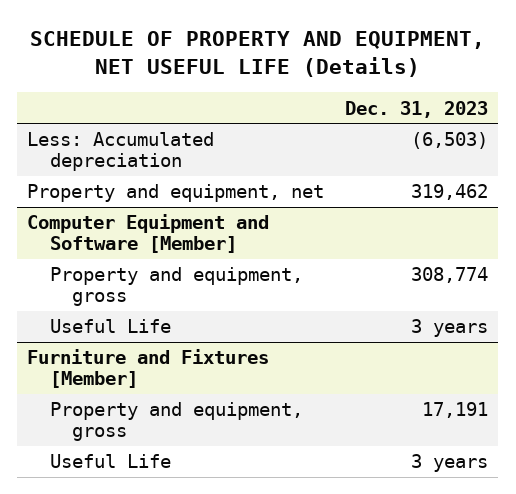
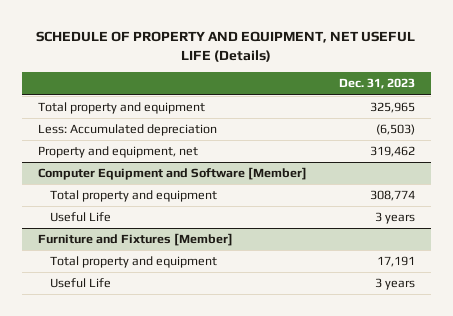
none -> [37,102,205,115] Total property and equipment
[49,267,303,307] Property and equipment, gross -> [50,190,218,203] Total property and equipment
[49,402,303,442] Property and equipment, gross -> [50,256,218,269] Total property and equipment

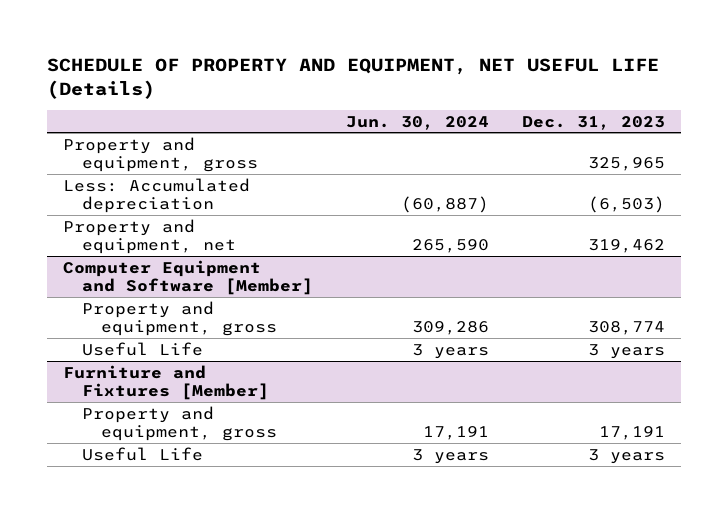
none -> [346,115,490,130] Jun. 30, 2024
[37,102,205,115] Total property and equipment -> [63,136,259,172] Property and equipment, gross
[50,190,218,203] Total property and equipment -> [82,300,278,336] Property and equipment, gross
[50,256,218,269] Total property and equipment -> [82,405,278,441] Property and equipment, gross

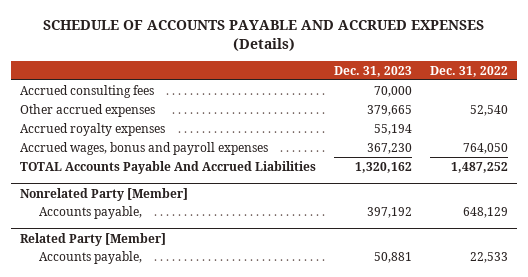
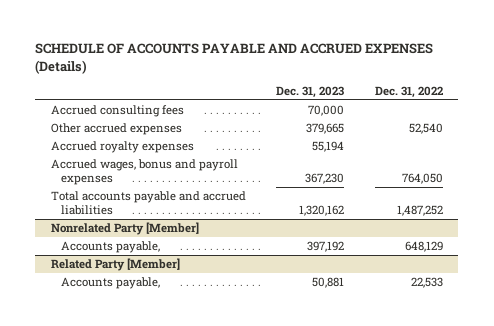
[19,160,316,174] TOTAL Accounts Payable And Accrued Liabilities -> [50,190,246,216] Total accounts payable and accrued liabilities

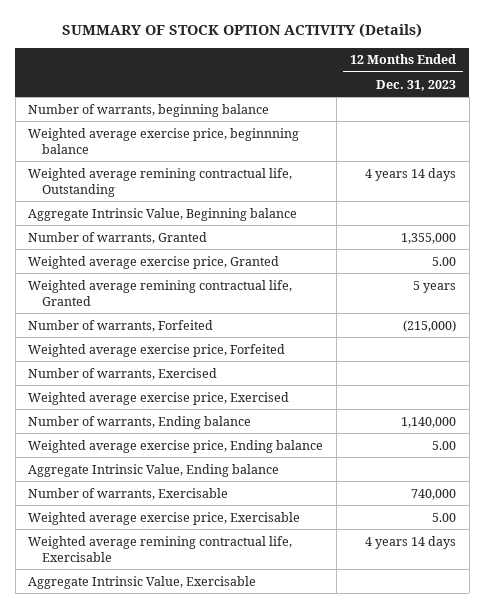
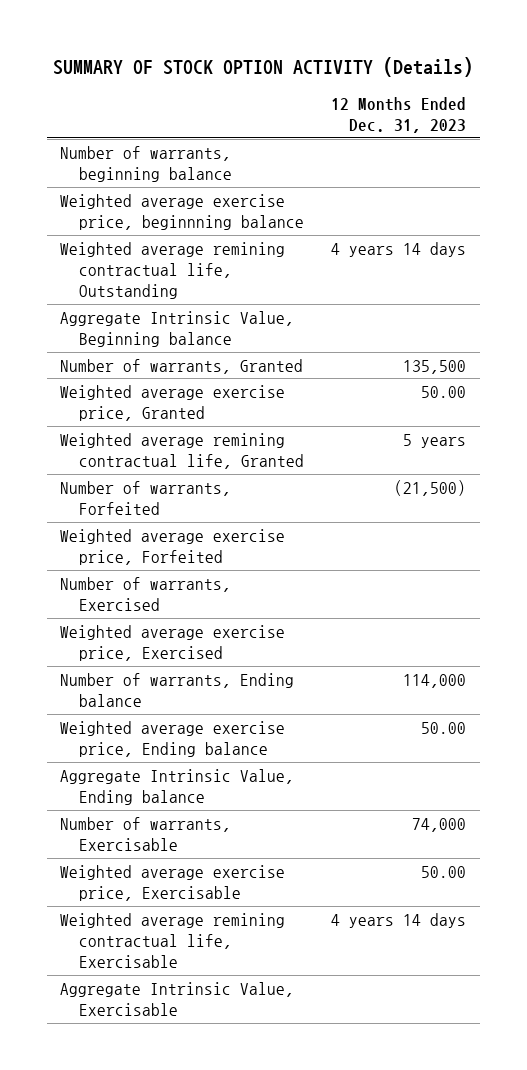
[400,232,456,244] 1,355,000 -> [403,359,467,374] 135,500
[431,256,456,266] 5.00 -> [421,385,467,398] 50.00
[402,319,456,332] (215,000) -> [394,479,467,496] (21,500)
[400,416,456,428] 1,140,000 -> [403,673,467,688] 114,000
[431,440,456,450] 5.00 -> [421,721,467,734] 50.00
[410,488,456,500] 740,000 -> [412,817,467,832] 74,000
[431,512,456,522] 5.00 -> [421,865,467,878] 50.00

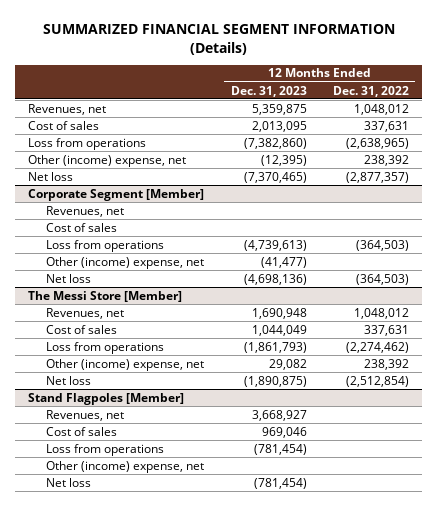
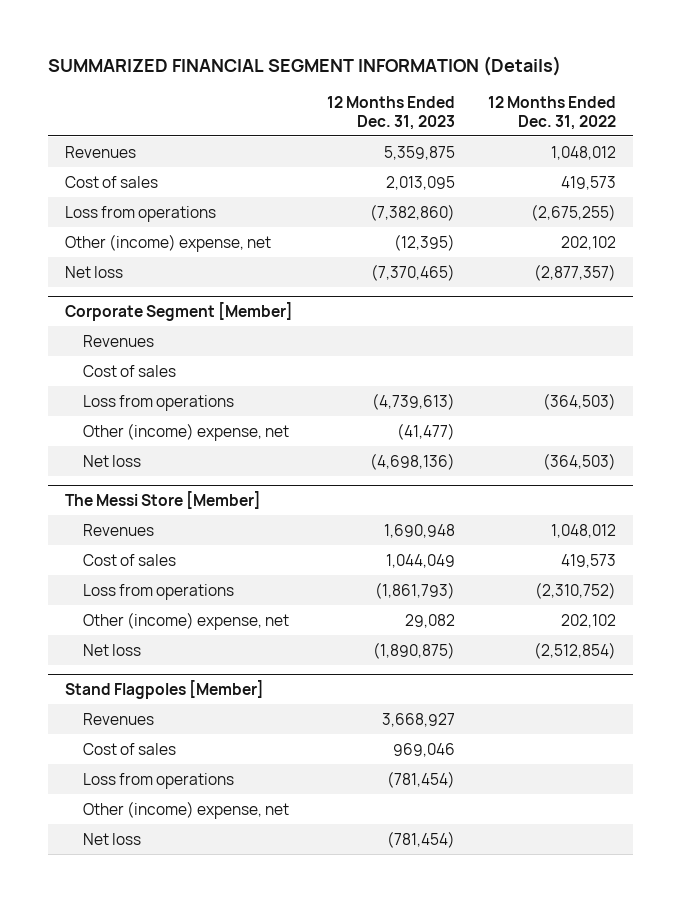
[28,103,107,115] Revenues, net -> [64,145,136,158] Revenues
[363,120,409,132] 337,631 -> [561,175,617,190] 419,573
[345,137,409,149] (2,638,965) -> [531,203,617,221] (2,675,255)
[363,154,409,166] 238,392 -> [561,235,617,250] 202,102
[46,205,125,217] Revenues, net -> [83,334,155,347] Revenues
[46,307,125,319] Revenues, net -> [83,523,155,536] Revenues
[363,324,409,336] 337,631 -> [561,553,617,568] 419,573
[345,341,409,353] (2,274,462) -> [535,581,617,599] (2,310,752)
[363,358,409,370] 238,392 -> [561,613,617,628] 202,102
[46,409,125,421] Revenues, net -> [83,712,155,725] Revenues

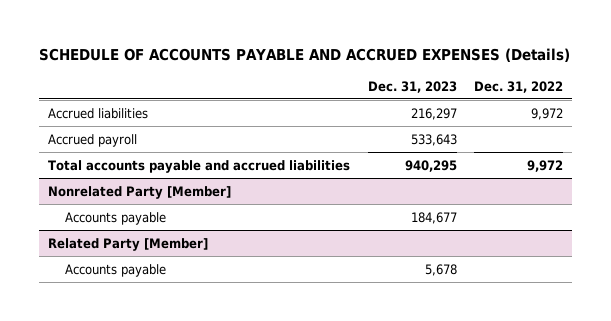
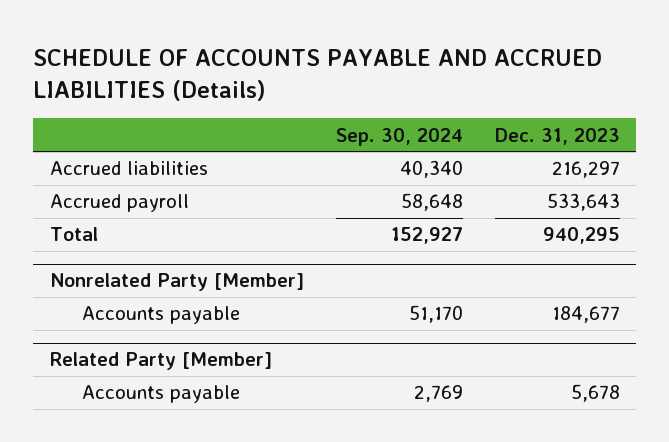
[39,47,571,62] SCHEDULE OF ACCOUNTS PAYABLE AND ACCRUED EXPENSES (Details) -> [33,48,603,101] SCHEDULE OF ACCOUNTS PAYABLE AND ACCRUED LIABILITIES (Details)
[474,80,564,93] Dec. 31, 2022 -> none
none -> [335,127,463,146] Sep. 30, 2024
[48,159,351,173] Total accounts payable and accrued liabilities -> [49,227,98,242] Total

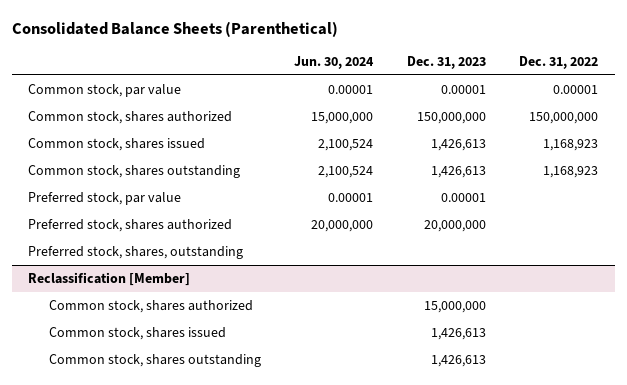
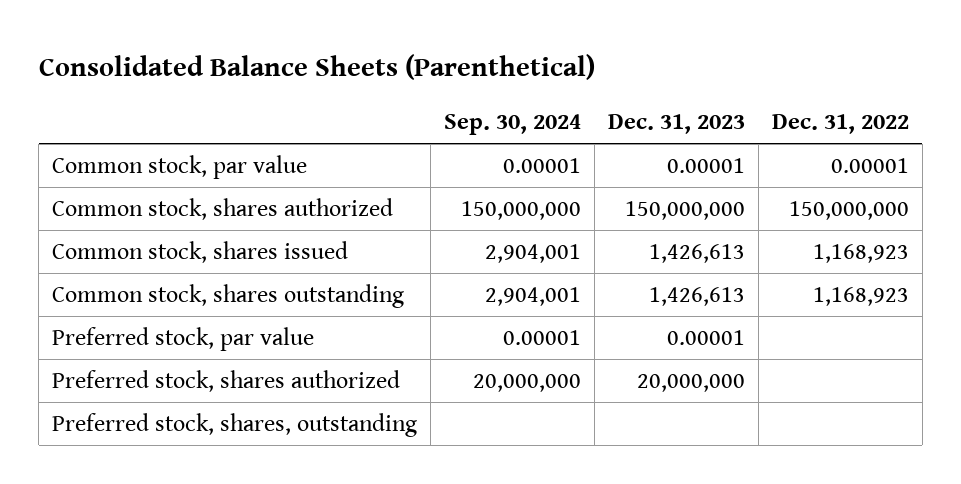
[294,55,375,69] Jun. 30, 2024 -> none
none -> [444,114,582,136] Sep. 30, 2024
[28,272,191,287] Reclassification [Member] -> none
[49,300,254,314] Common stock, shares authorized -> none
[49,327,227,341] Common stock, shares issued -> none
[49,354,262,368] Common stock, shares outstanding -> none

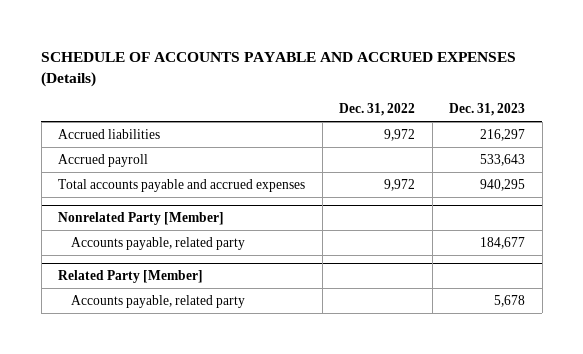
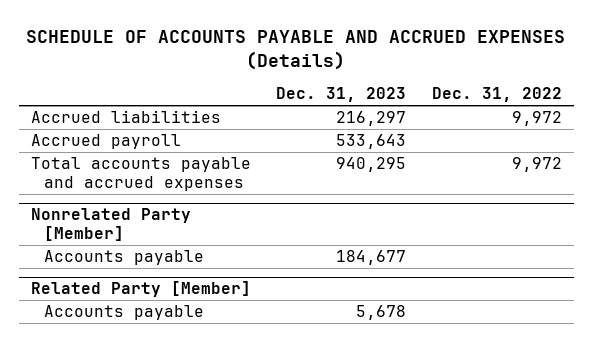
[70,236,245,250] Accounts payable, related party -> [43,250,204,266] Accounts payable
[70,294,245,308] Accounts payable, related party -> [43,305,204,321] Accounts payable

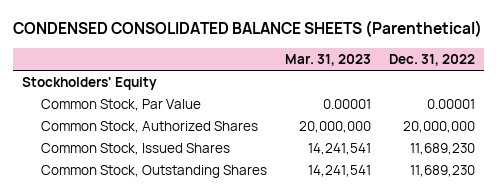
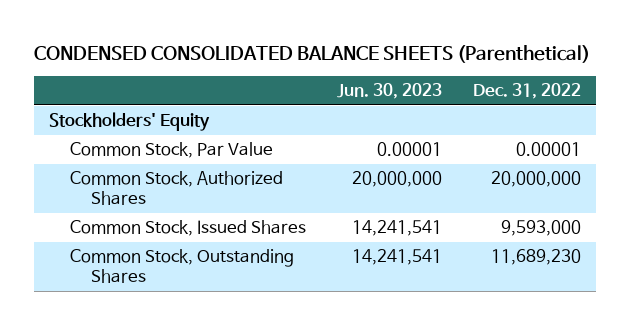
[284,53,371,66] Mar. 31, 2023 -> none
none -> [336,83,442,100] Jun. 30, 2023
[409,143,475,156] 11,689,230 -> [500,220,581,237] 9,593,000

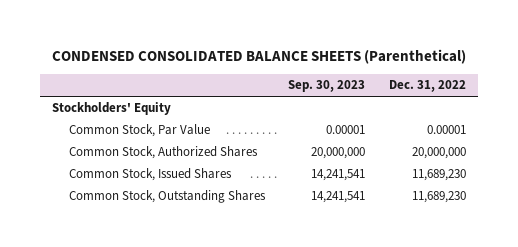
[336,83,442,100] Jun. 30, 2023 -> none
none -> [288,80,366,93] Sep. 30, 2023
[500,220,581,237] 9,593,000 -> [411,169,466,182] 11,689,230

